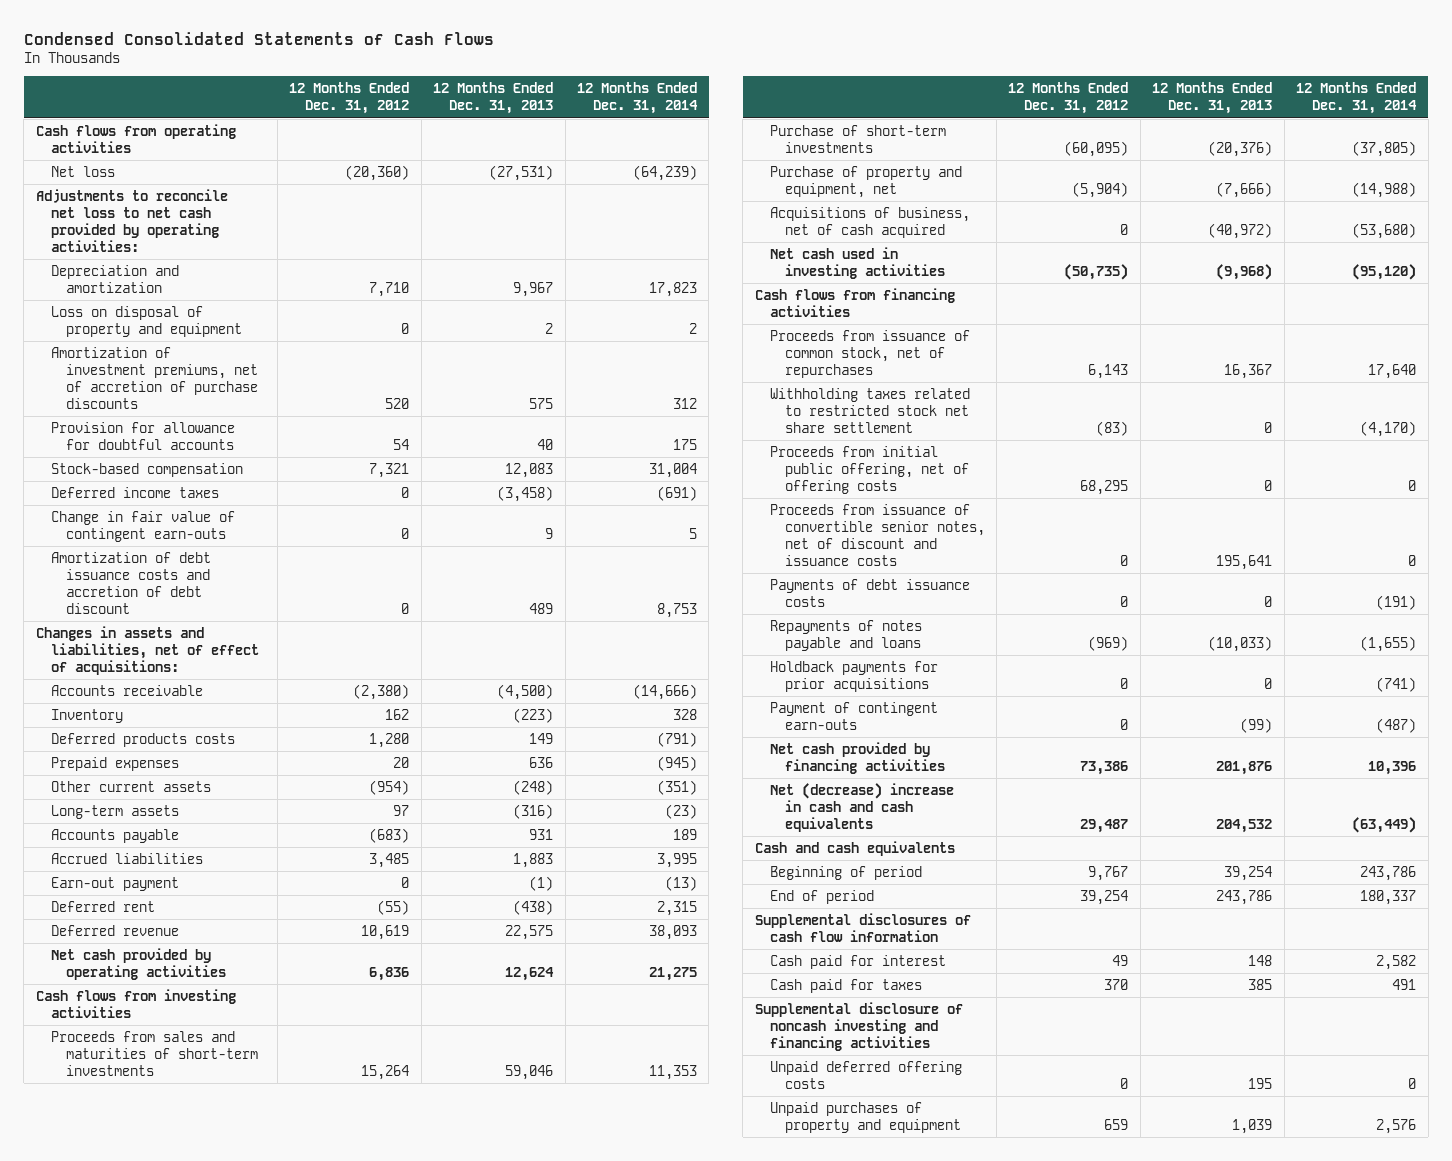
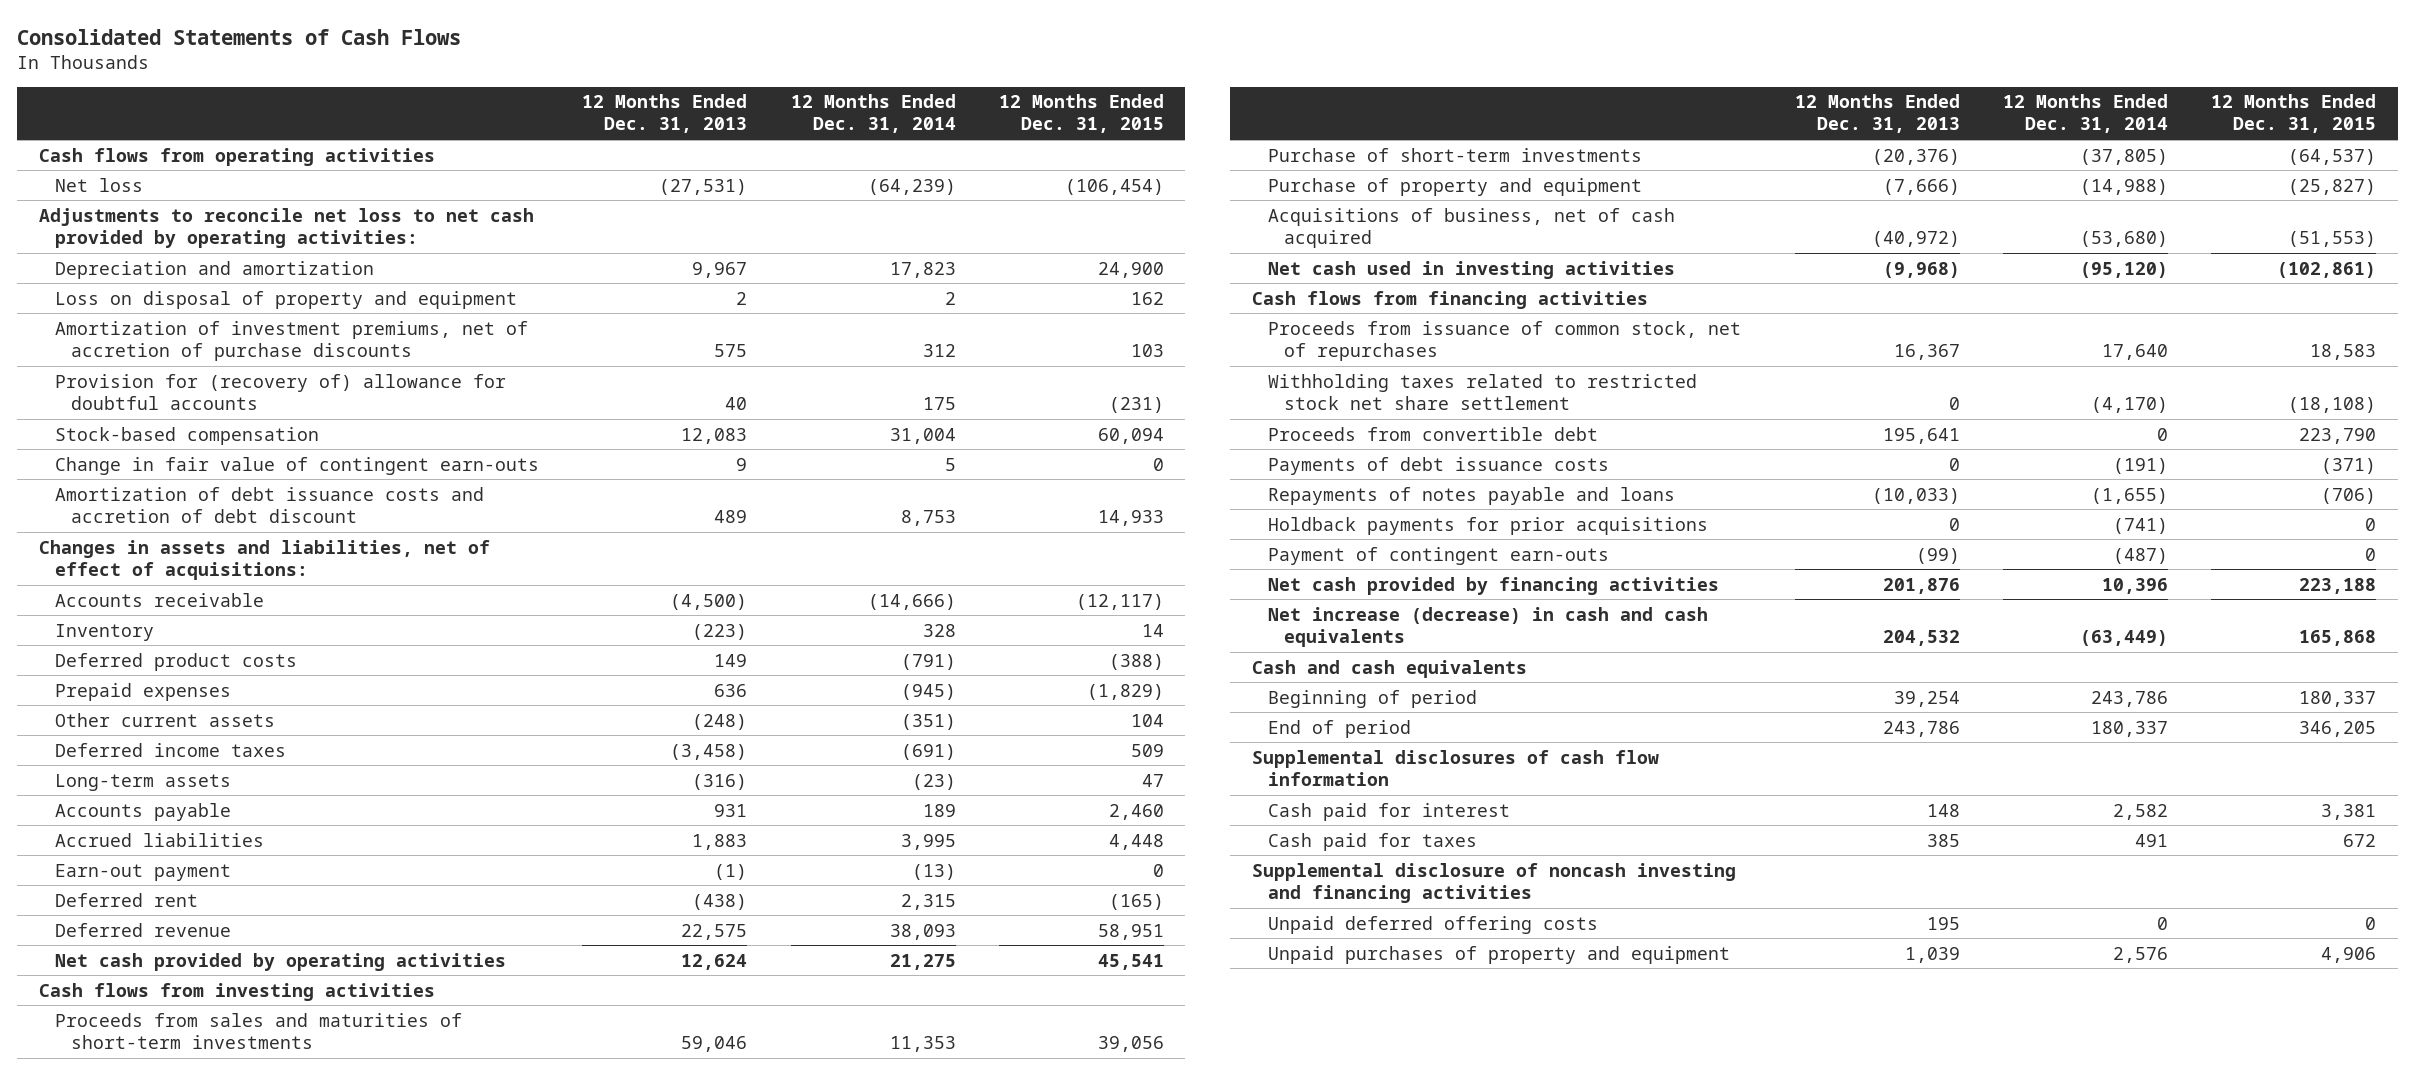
[23,31,494,45] Condensed Consolidated Statements of Cash Flows -> [17,28,462,45] Consolidated Statements of Cash Flows
[289,82,410,115] 12 Months Ended Dec. 31, 2012 -> none
none -> [998,94,1164,134] 12 Months Ended Dec. 31, 2015
[50,421,235,450] Provision for allowance for doubtful accounts -> [54,373,506,410] Provision for (recovery of) allowance for doubtful accounts
[50,732,235,747] Deferred products costs -> [54,652,297,671] Deferred product costs
[50,486,219,498] Deferred income taxes -> [54,742,286,757] Deferred income taxes
[769,165,962,198] Purchase of property and equipment, net -> [1267,177,1642,196] Purchase of property and equipment
[769,445,969,494] Proceeds from initial public offering, net of offering costs -> none
[769,503,985,566] Proceeds from issuance of convertible senior notes, net of discount and issuance costs -> [1267,426,1598,441] Proceeds from convertible debt
[769,782,954,832] Net (decrease) increase in cash and cash equivalents -> [1267,606,1708,647] Net increase (decrease) in cash and cash equivalents

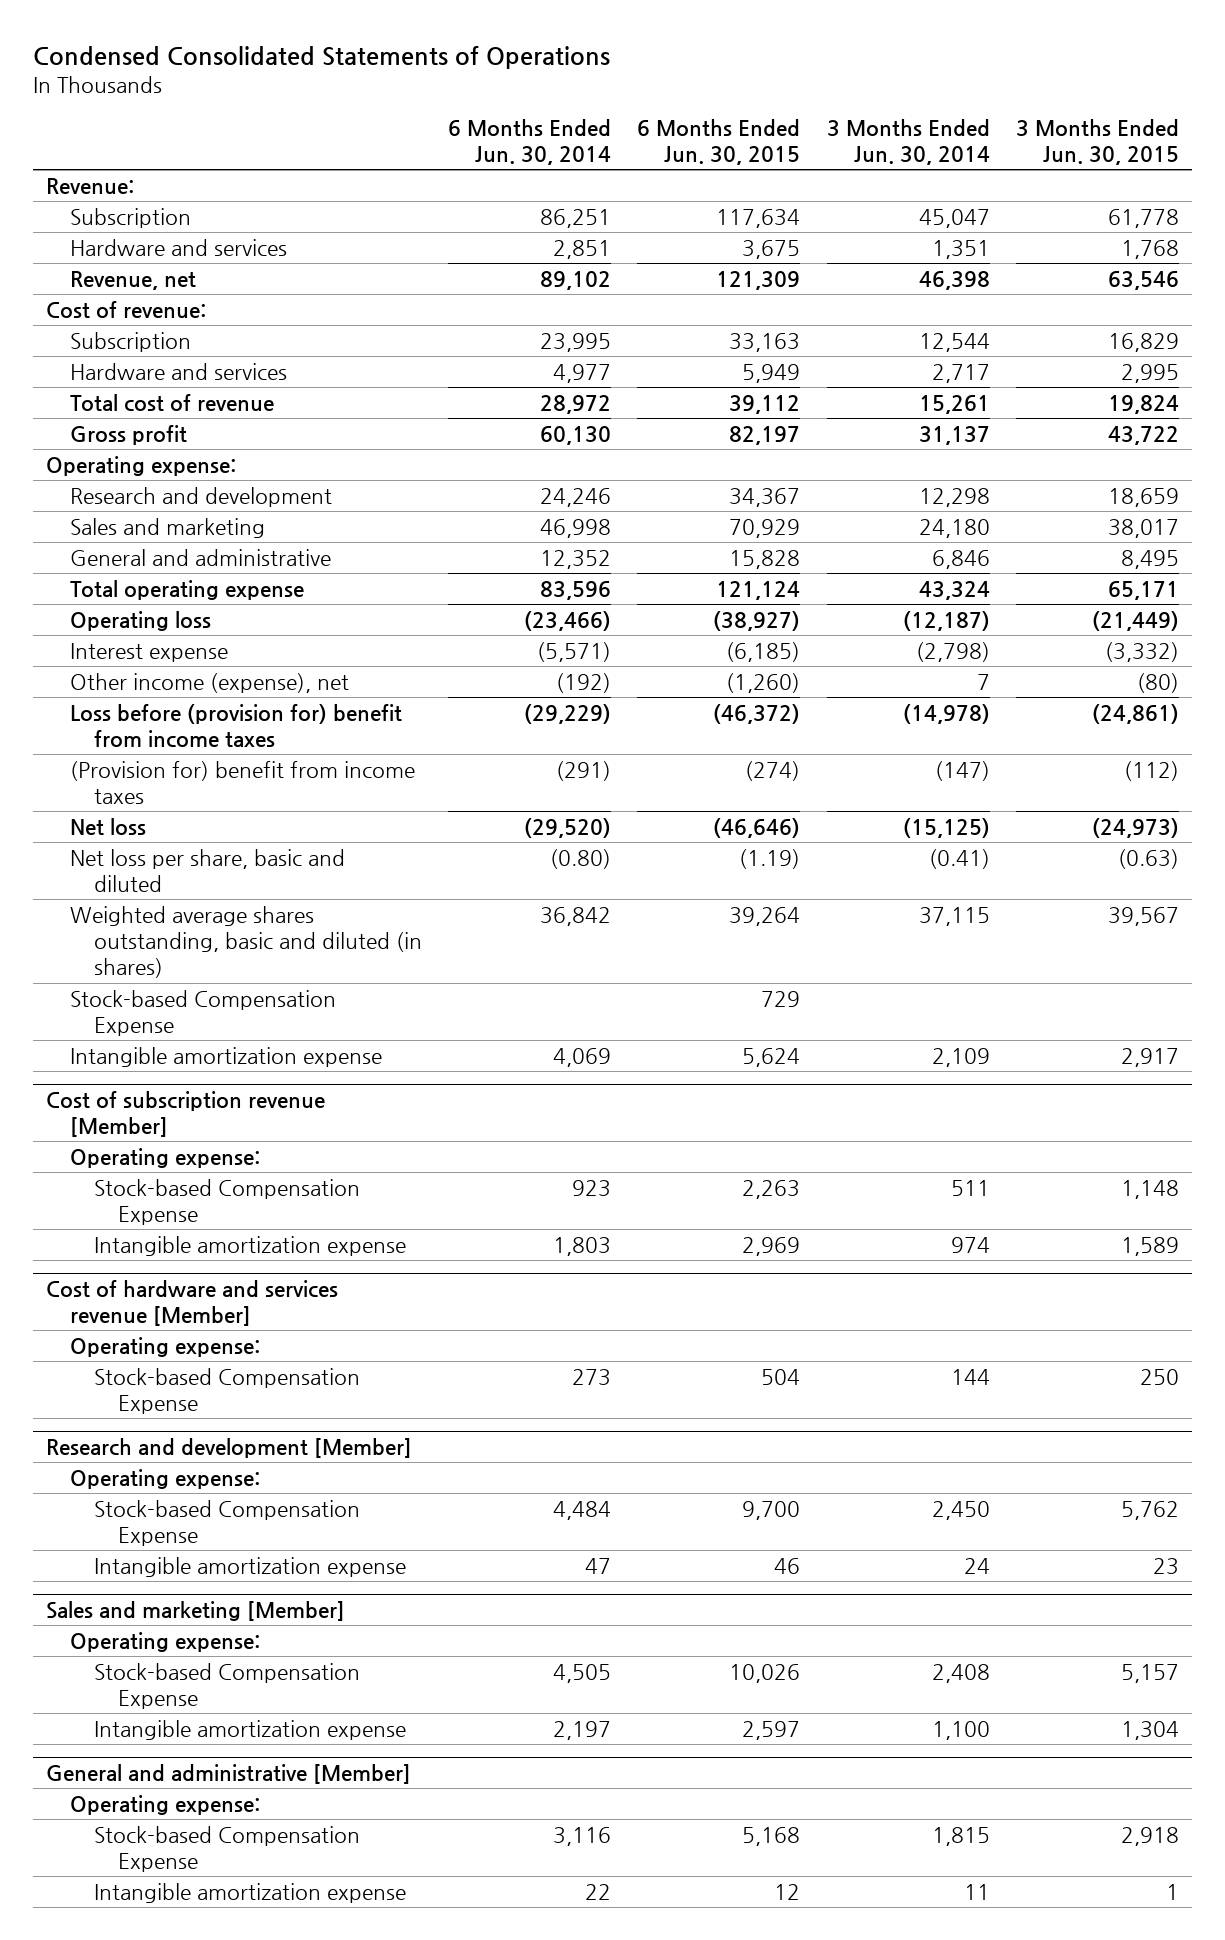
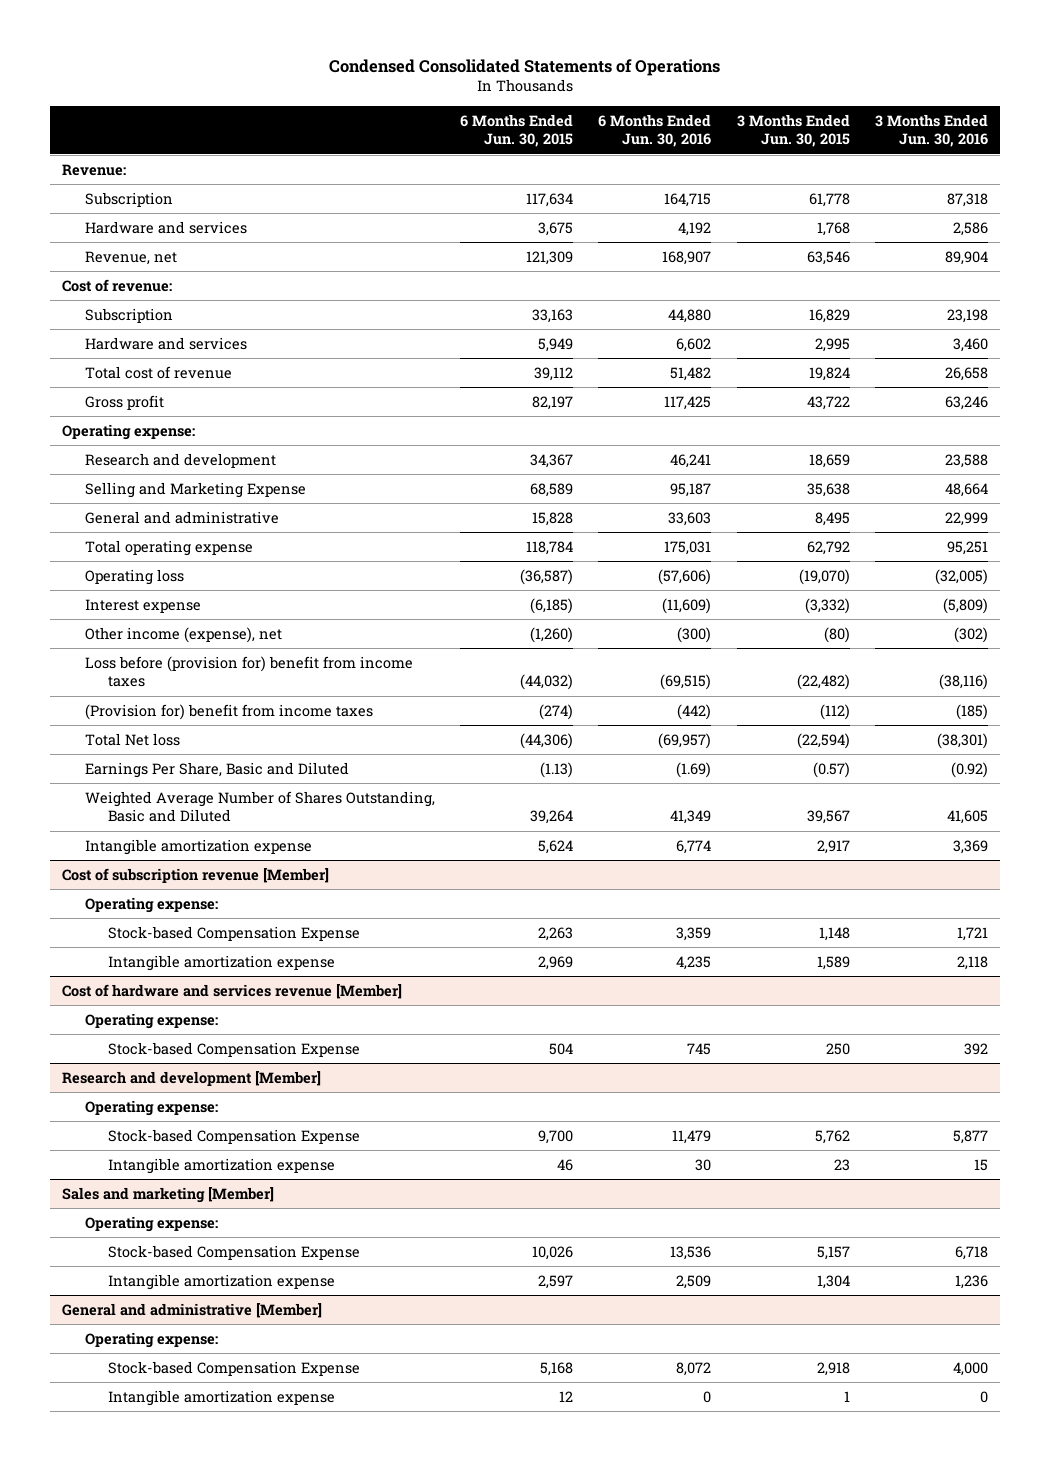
[448,118,612,165] 6 Months Ended Jun. 30, 2014 -> none
[826,118,990,165] 3 Months Ended Jun. 30, 2014 -> none
none -> [598,113,712,148] 6 Months Ended Jun. 30, 2016
none -> [874,113,988,148] 3 Months Ended Jun. 30, 2016
[69,517,265,538] Sales and marketing -> [85,481,307,498] Selling and Marketing Expense
[729,518,801,538] 70,929 -> [530,482,574,497] 68,589
[1107,518,1179,538] 38,017 -> [806,482,850,497] 35,638
[716,580,801,600] 121,124 -> [526,540,574,555] 118,784
[1107,580,1179,600] 65,171 -> [806,540,850,555] 62,792
[713,610,801,631] (38,927) -> [520,568,574,585] (36,587)
[1091,610,1179,631] (21,449) -> [798,568,850,585] (19,070)
[713,703,801,724] (46,372) -> [520,674,574,691] (44,032)
[1091,703,1179,724] (24,861) -> [796,674,850,691] (22,482)
[69,989,336,1036] Stock-based Compensation Expense -> none
[69,817,146,835] Net loss -> [85,732,181,746] Total Net loss
[713,817,801,838] (46,646) -> [520,732,574,749] (44,306)
[1091,817,1179,838] (24,973) -> [796,732,850,749] (22,594)
[69,848,345,892] Net loss per share, basic and diluted -> [85,761,350,778] Earnings Per Share, Basic and Diluted
[739,848,801,869] (1.19) -> [540,761,574,778] (1.13)
[1117,848,1179,869] (0.63) -> [812,761,850,778] (0.57)
[69,905,422,979] Weighted average shares outstanding, basic and diluted (in shares) -> [85,790,436,823] Weighted Average Number of Shares Outstanding, Basic and Diluted

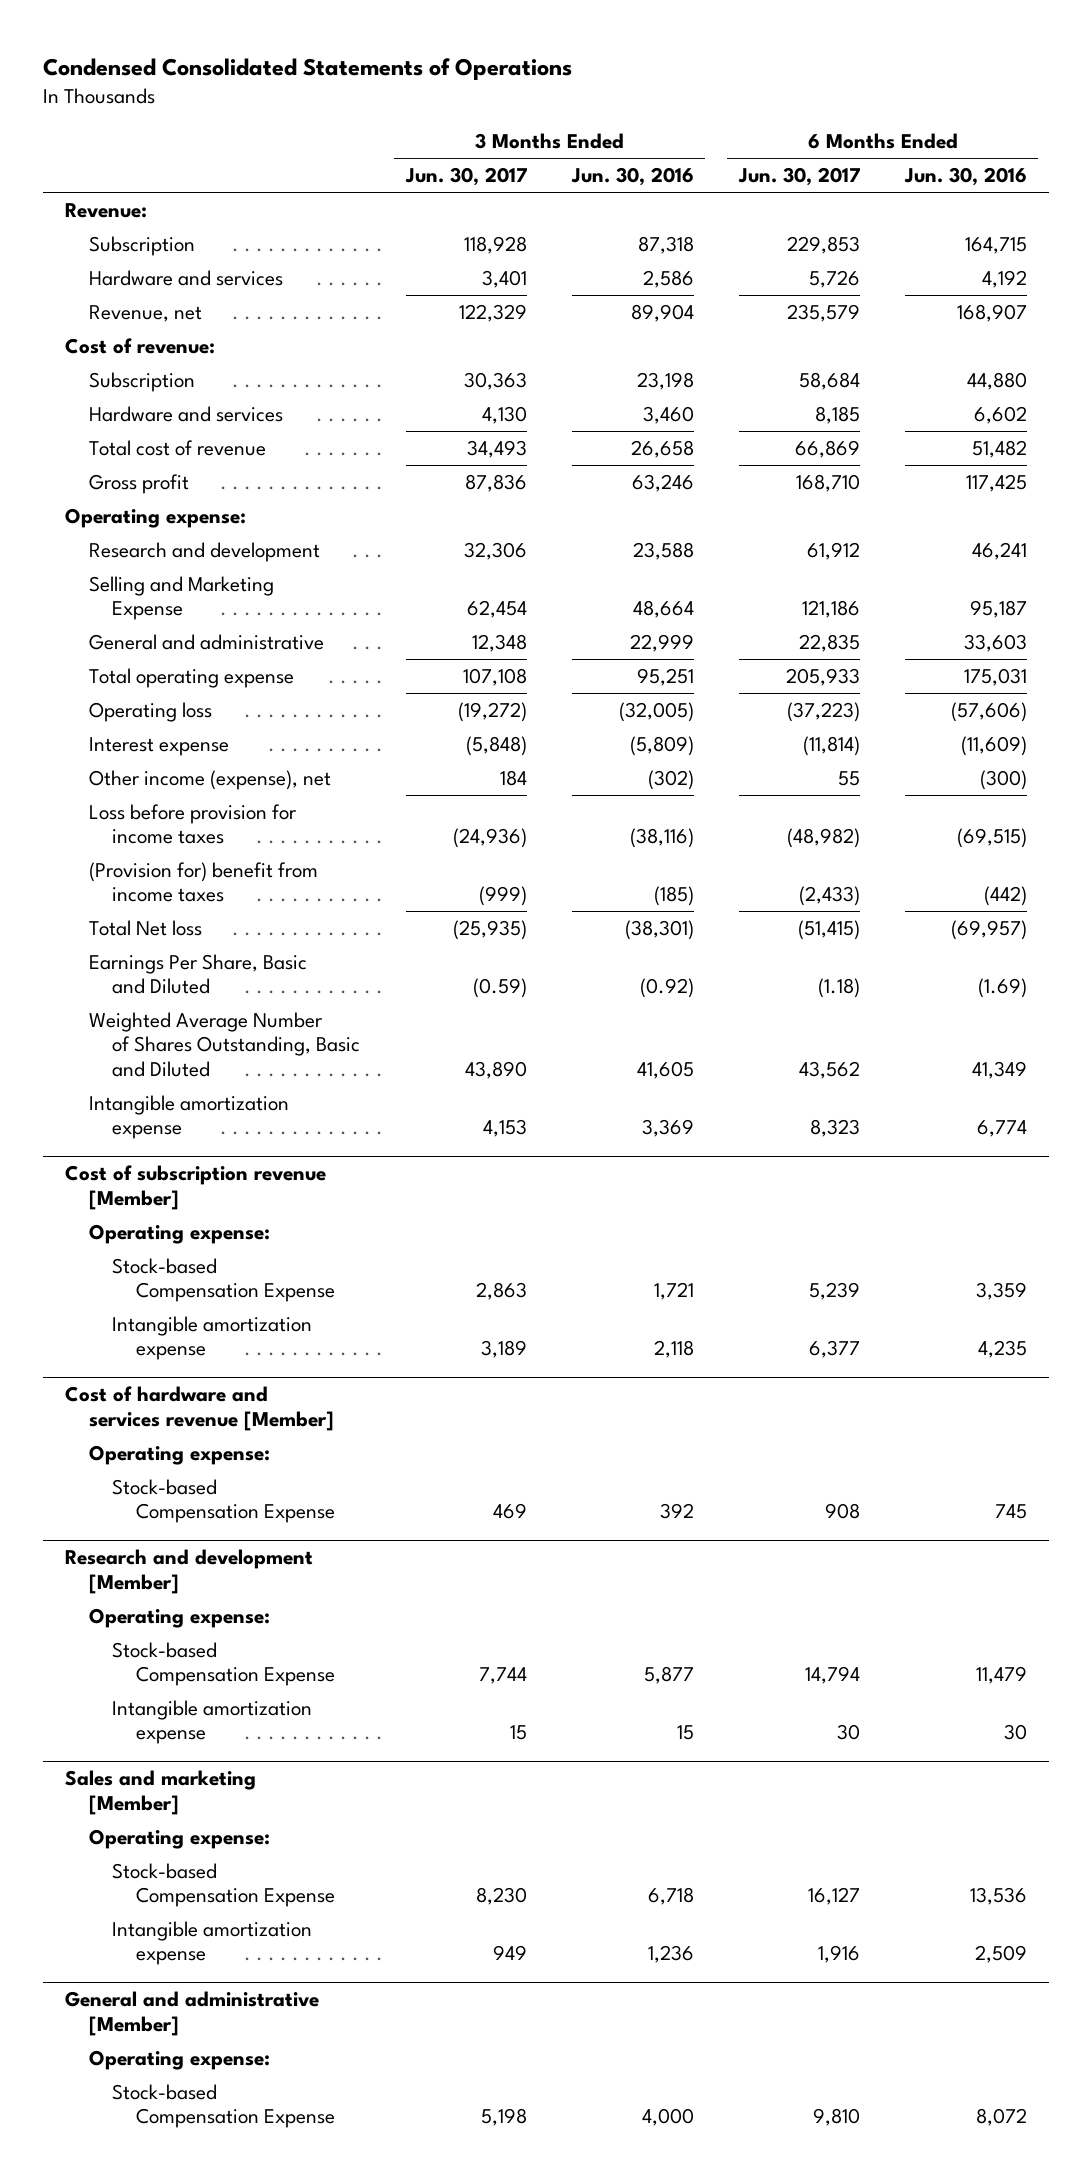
[460,113,574,148] 6 Months Ended Jun. 30, 2015 -> none
[736,113,850,148] 3 Months Ended Jun. 30, 2015 -> none
none -> [404,167,527,187] Jun. 30, 2017
none -> [737,167,860,187] Jun. 30, 2017
[85,655,414,688] Loss before (provision for) benefit from income taxes -> [88,803,297,845] Loss before provision for income taxes
[107,1389,335,1406] Intangible amortization expense -> none

